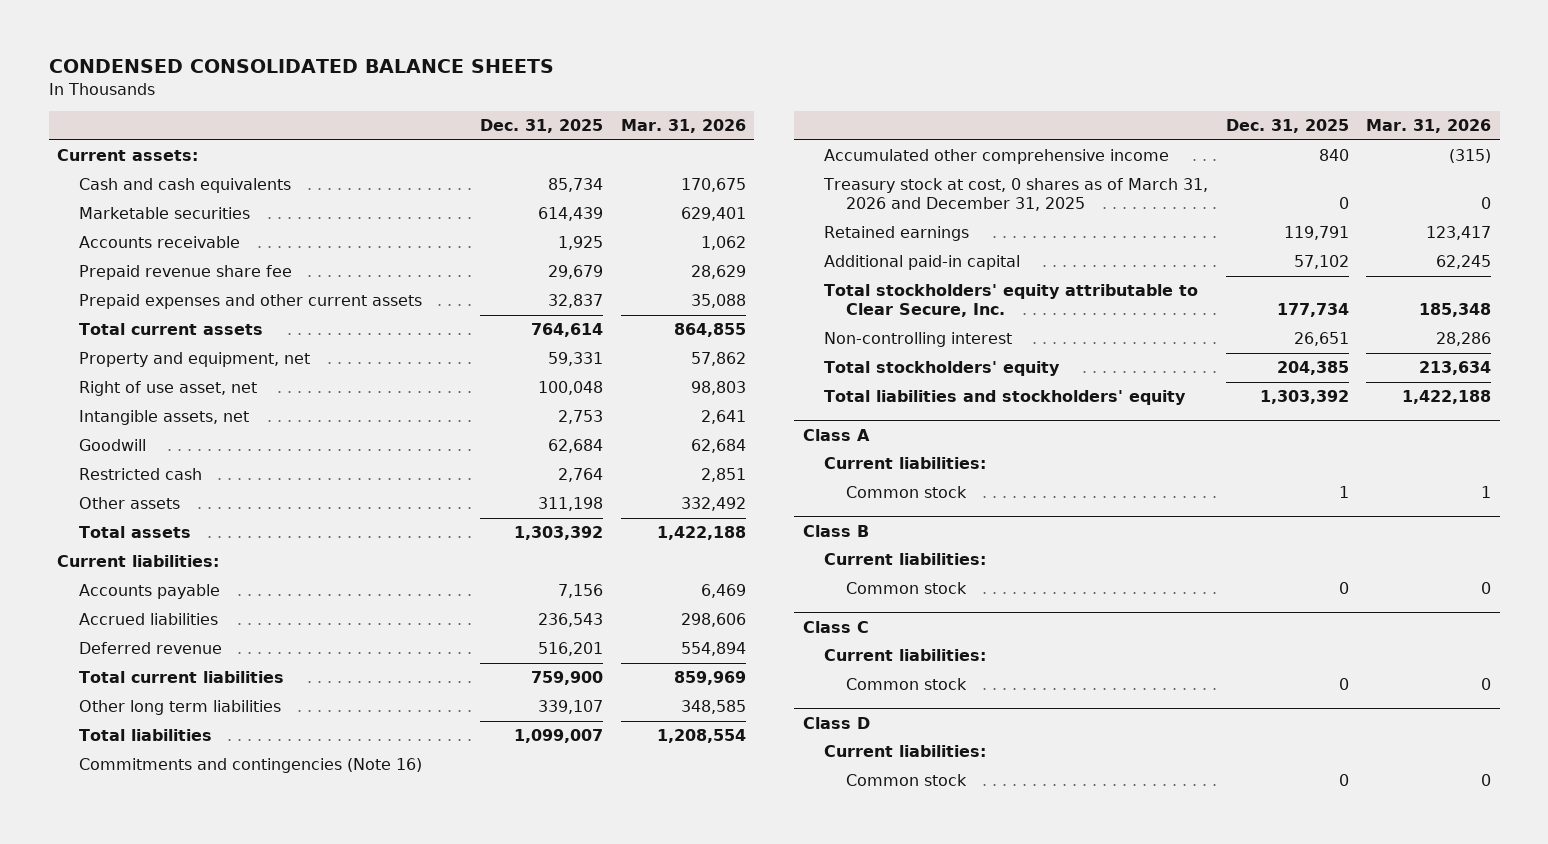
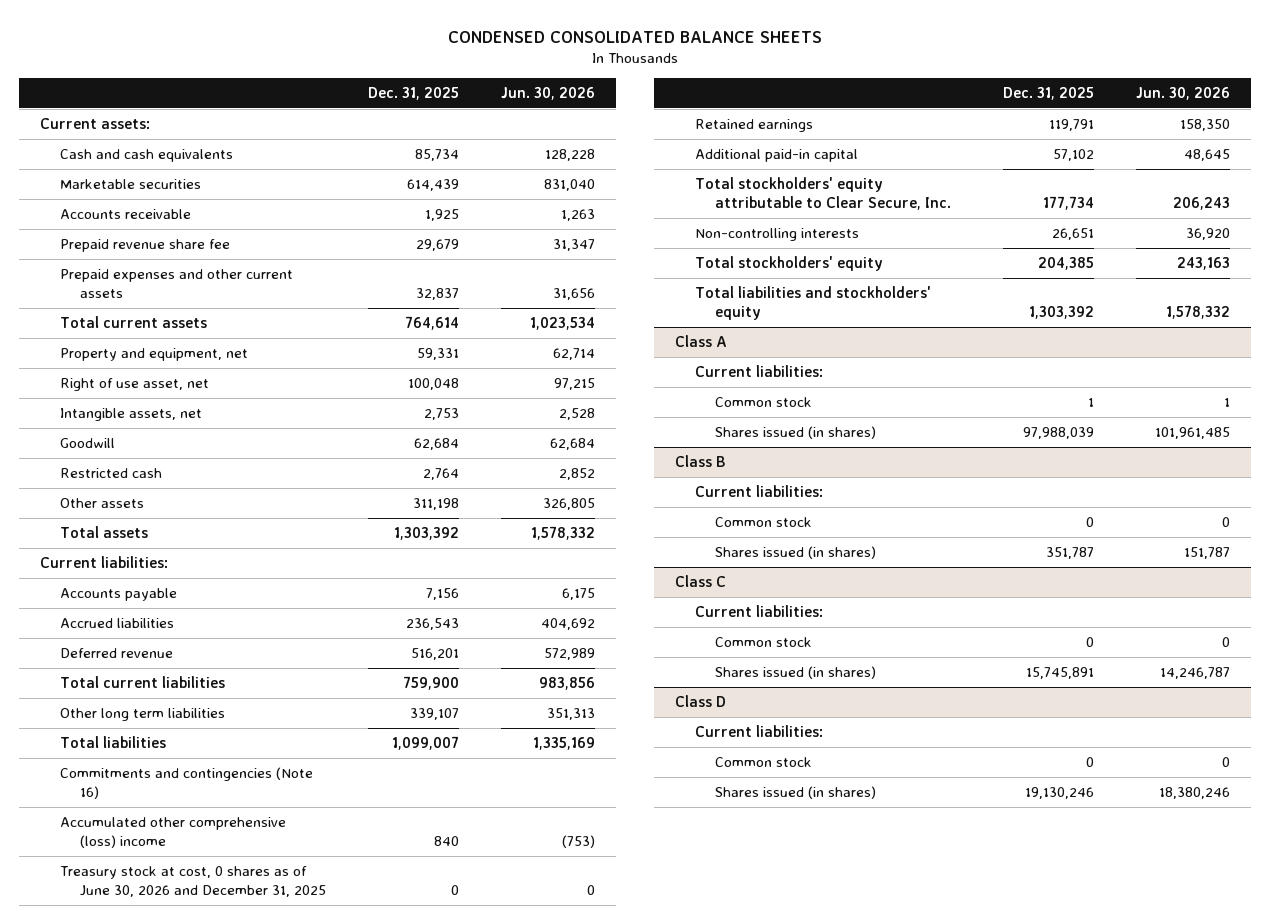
[620,119,746,134] Mar. 31, 2026 -> none
none -> [501,86,596,100] Jun. 30, 2026
[824,149,1170,165] Accumulated other comprehensive income -> [60,817,287,849] Accumulated other comprehensive (loss) income
[823,178,1209,211] Treasury stock at cost, 0 shares as of March 31, 2026 and December 31, 2025 -> [60,866,327,898] Treasury stock at cost, 0 shares as of June 30, 2026 and December 31, 2025
[824,332,1013,348] Non-controlling interest -> [694,228,859,242] Non-controlling interests
none -> [714,426,876,440] Shares issued (in shares)
none -> [714,546,876,560] Shares issued (in shares)
none -> [714,666,876,680] Shares issued (in shares)
none -> [714,786,876,800] Shares issued (in shares)

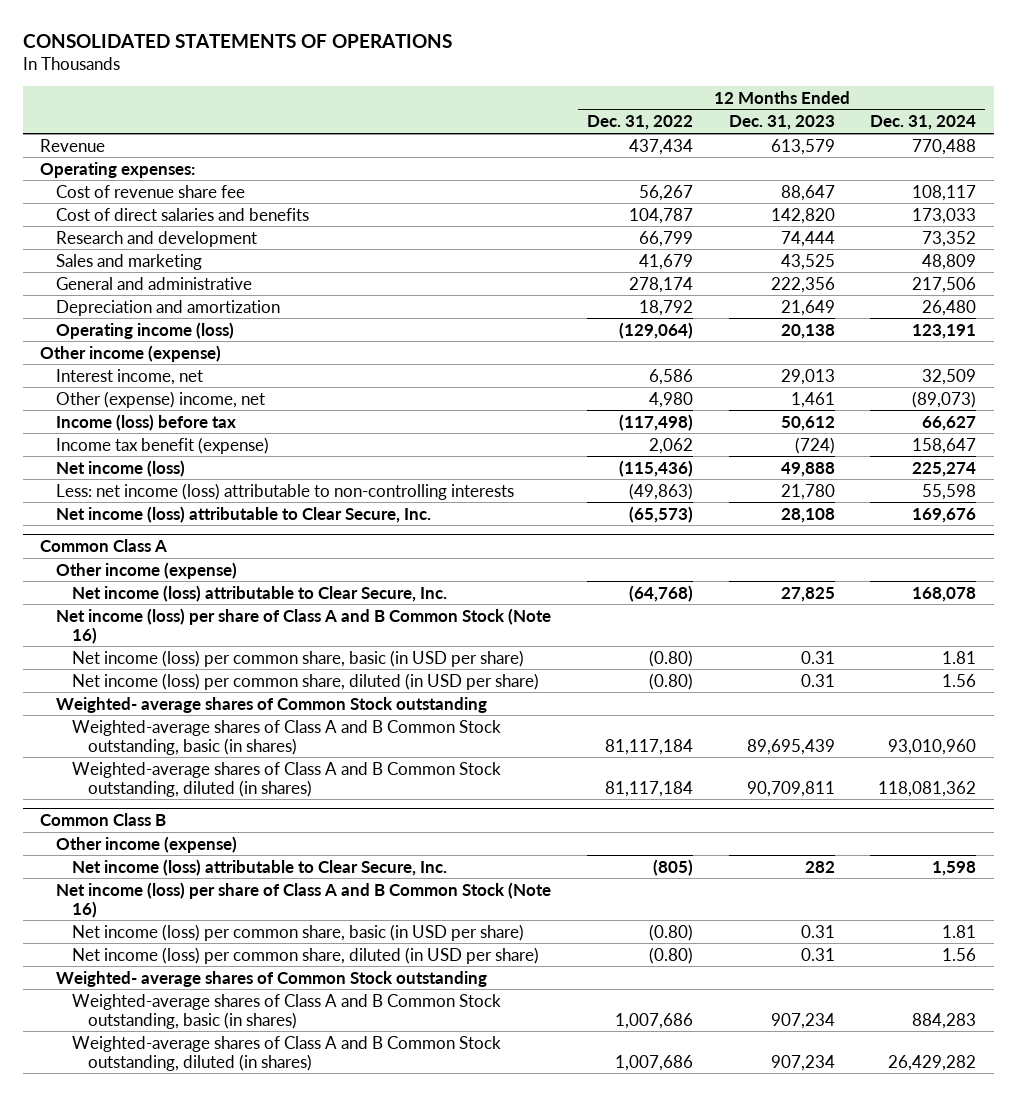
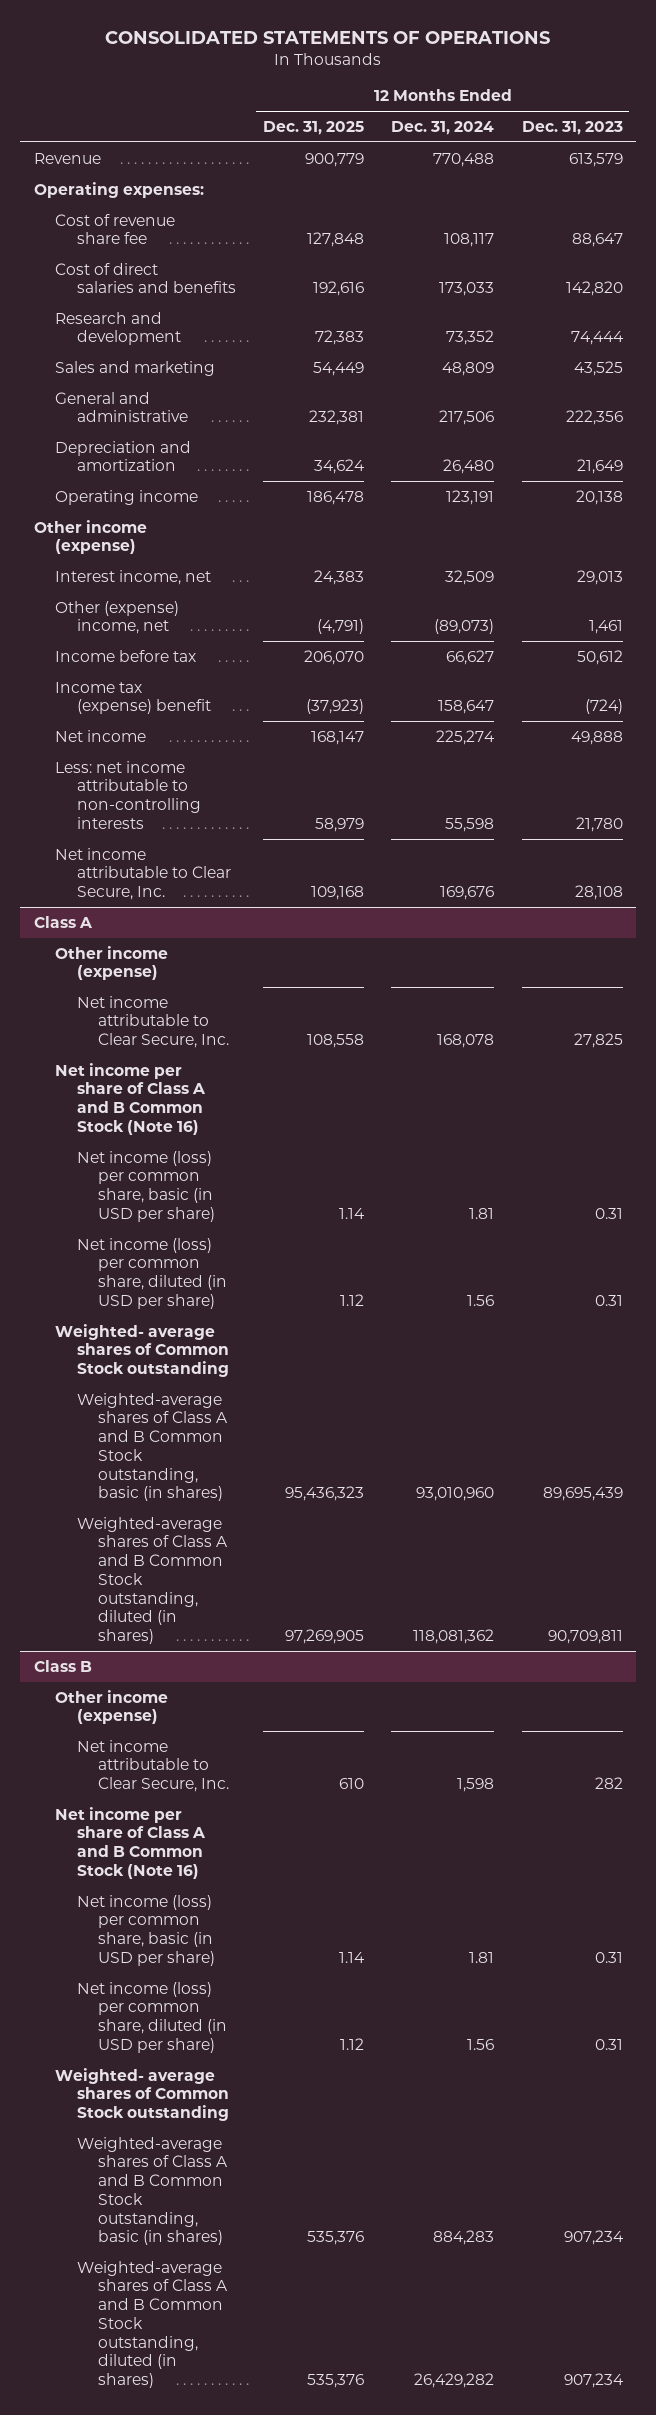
[586,115,693,131] Dec. 31, 2022 -> none
none -> [263,120,365,135] Dec. 31, 2025
[56,321,235,339] Operating income (loss) -> [55,489,199,505] Operating income
[56,413,237,431] Income (loss) before tax -> [55,649,197,662] Income before tax
[56,436,270,454] Income tax benefit (expense) -> [55,681,211,715] Income tax (expense) benefit
[56,459,186,477] Net income (loss) -> [55,729,147,742] Net income
[56,482,515,500] Less: net income (loss) attributable to non-controlling interests -> [55,760,201,829] Less: net income attributable to non-controlling interests
[56,505,432,523] Net income (loss) attributable to Clear Secure, Inc. -> [55,847,231,901] Net income attributable to Clear Secure, Inc.
[40,539,168,553] Common Class A -> [33,915,93,928] Class A
[72,584,448,602] Net income (loss) attributable to Clear Secure, Inc. -> [76,995,230,1049] Net income attributable to Clear Secure, Inc.
[56,607,552,644] Net income (loss) per share of Class A and B Common Stock (Note 16) -> [55,1062,206,1135] Net income per share of Class A and B Common Stock (Note 16)
[40,813,167,827] Common Class B -> [33,1659,92,1672] Class B
[72,858,448,876] Net income (loss) attributable to Clear Secure, Inc. -> [76,1739,230,1793] Net income attributable to Clear Secure, Inc.
[56,881,552,918] Net income (loss) per share of Class A and B Common Stock (Note 16) -> [55,1806,206,1879] Net income per share of Class A and B Common Stock (Note 16)

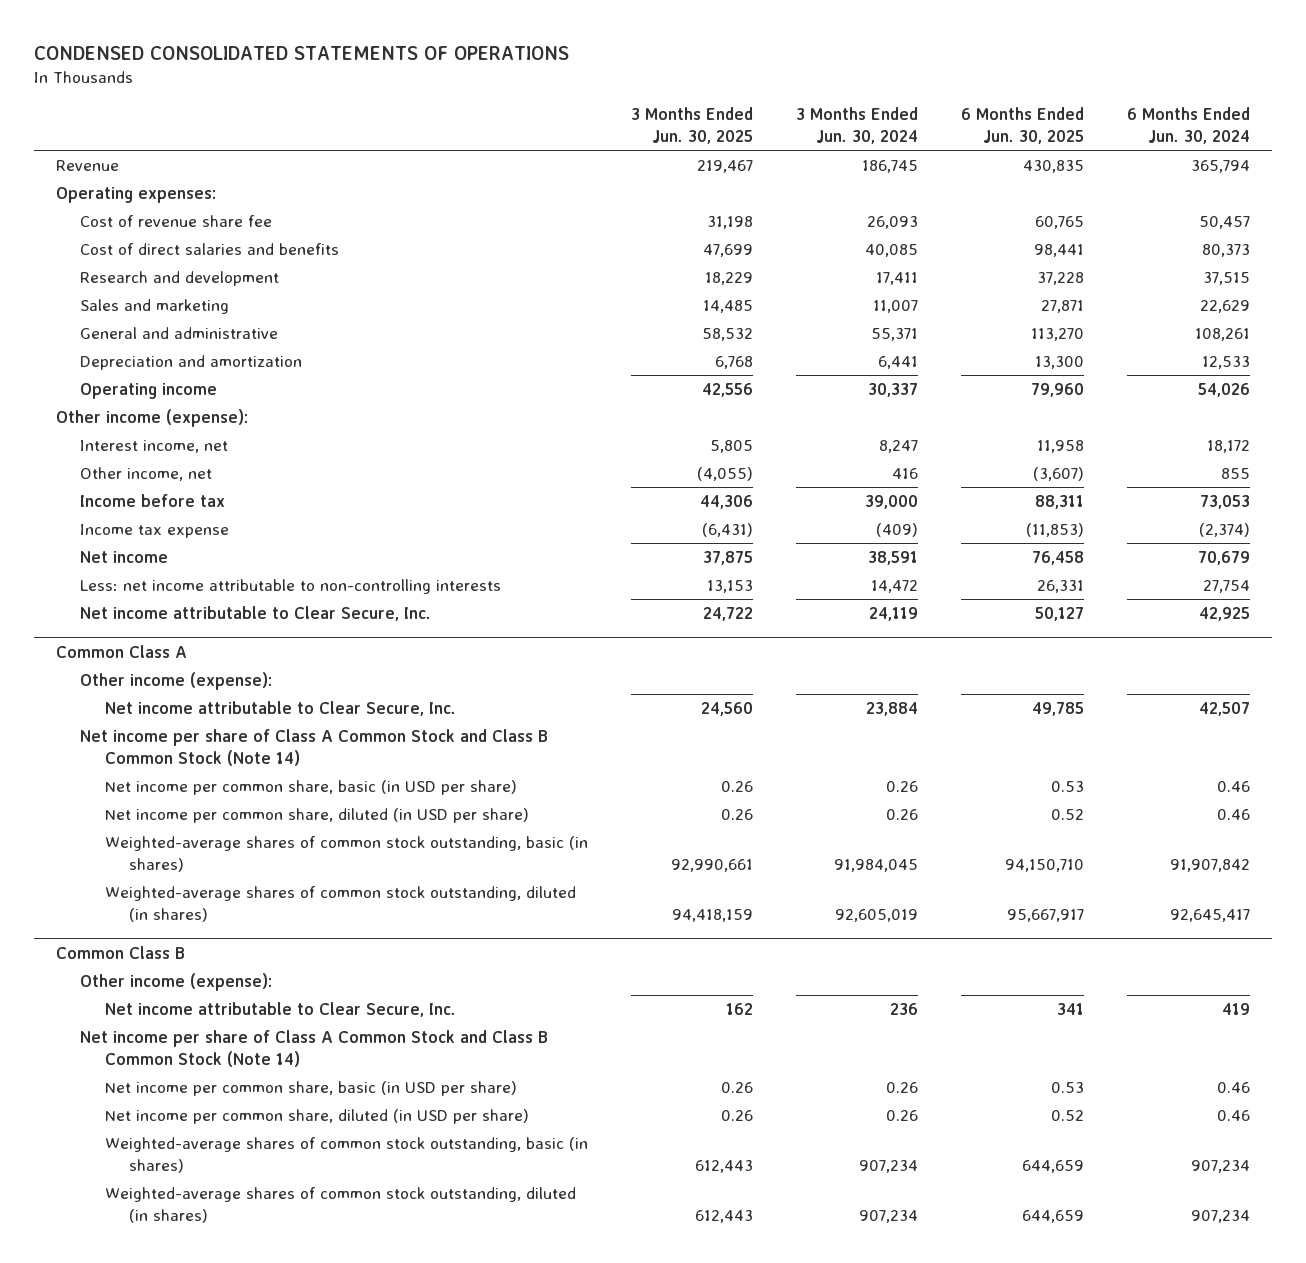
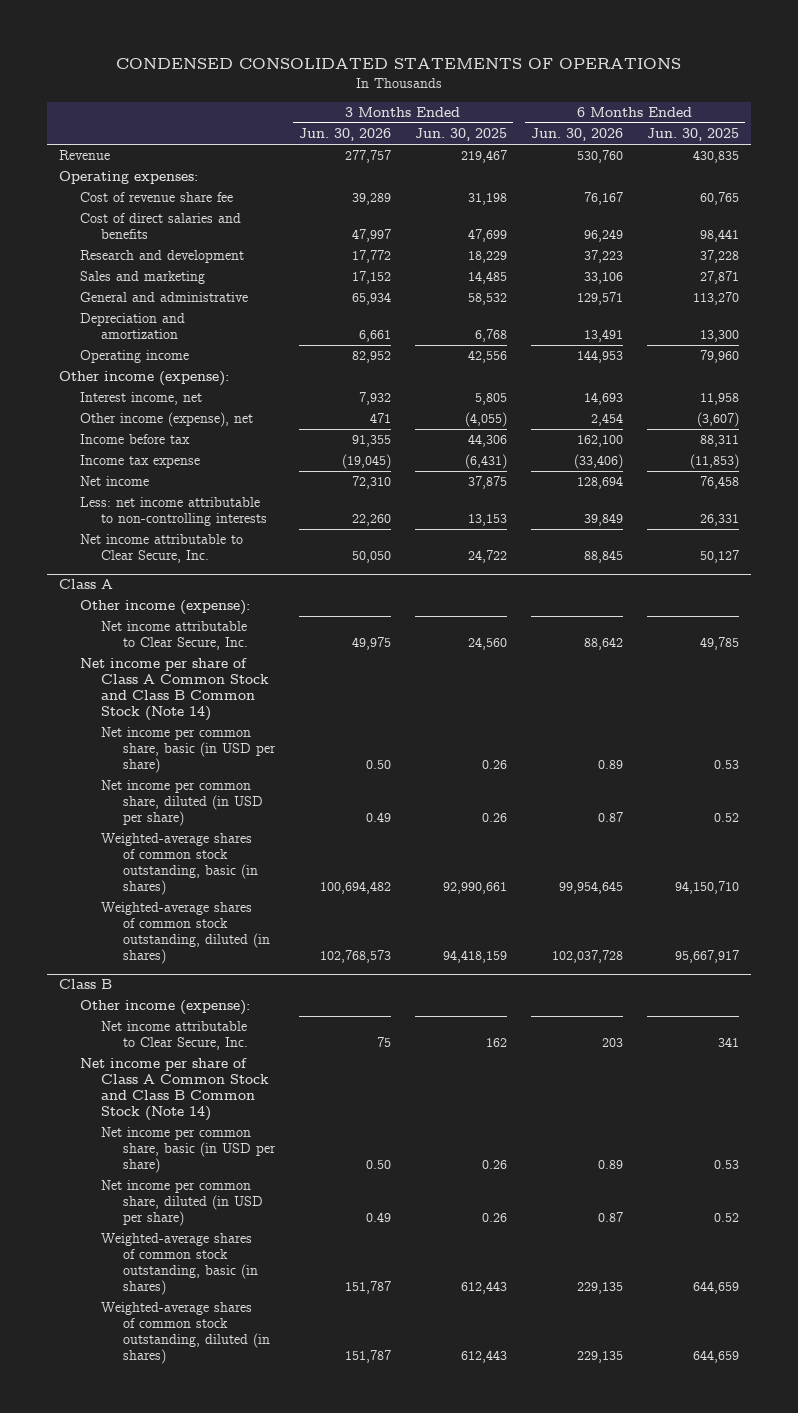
[795,106,918,144] 3 Months Ended Jun. 30, 2024 -> none
[1126,106,1250,144] 6 Months Ended Jun. 30, 2024 -> none
none -> [298,128,391,142] Jun. 30, 2026
none -> [530,128,623,142] Jun. 30, 2026
[80,466,213,481] Other income, net -> [80,412,254,428] Other income (expense), net
[55,644,187,658] Common Class A -> [59,579,114,590] Class A
[55,945,185,959] Common Class B -> [59,979,113,990] Class B

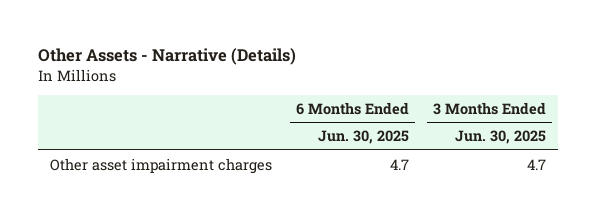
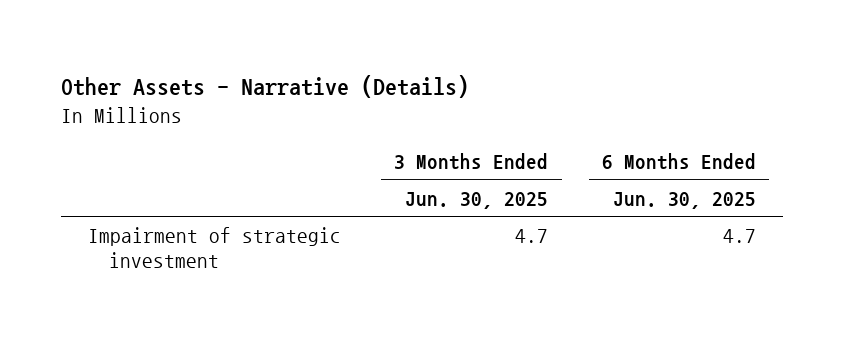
[50,157,273,174] Other asset impairment charges -> [87,226,341,268] Impairment of strategic investment

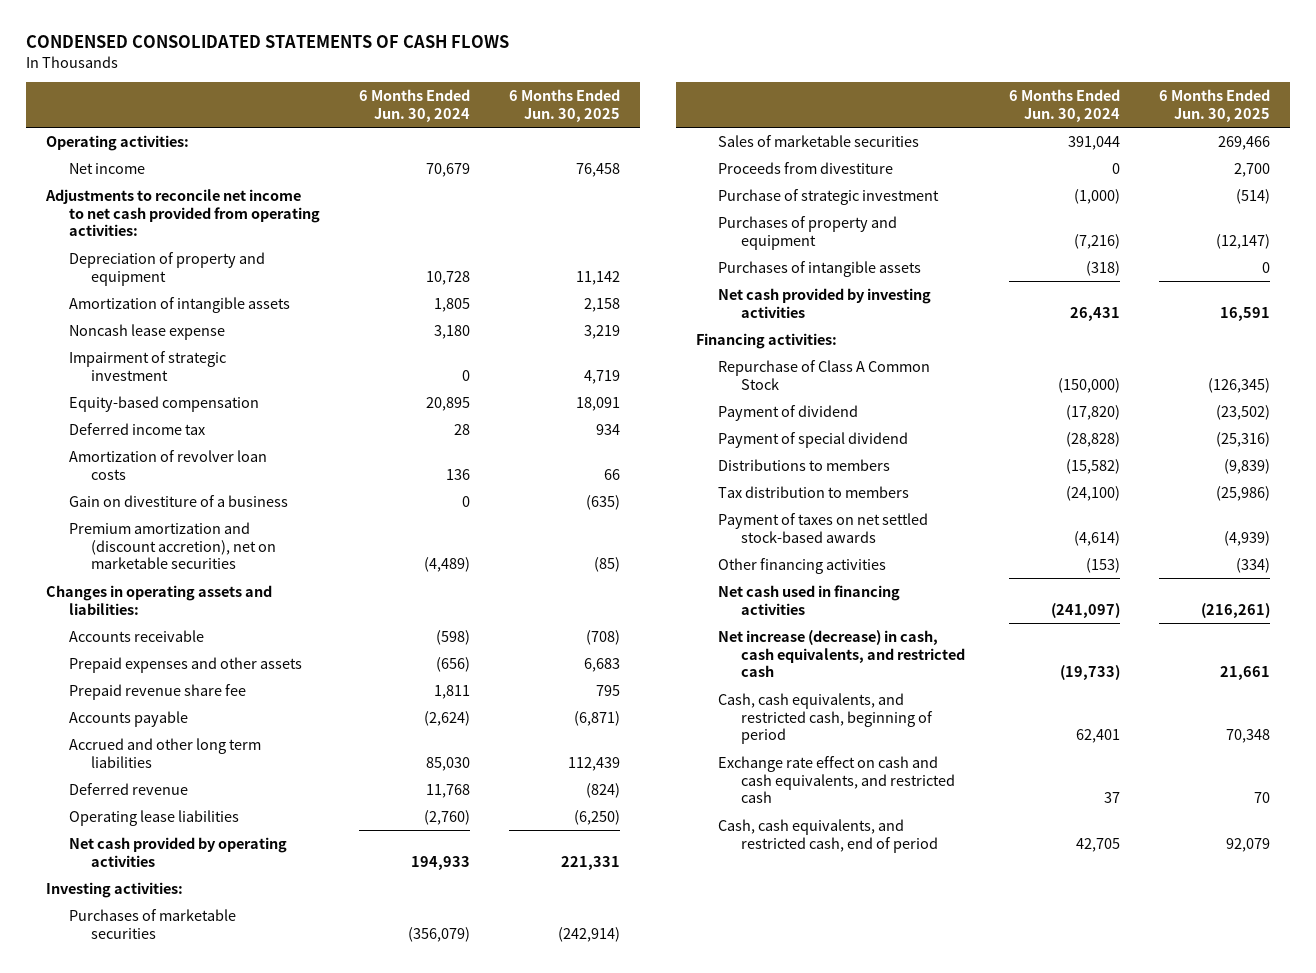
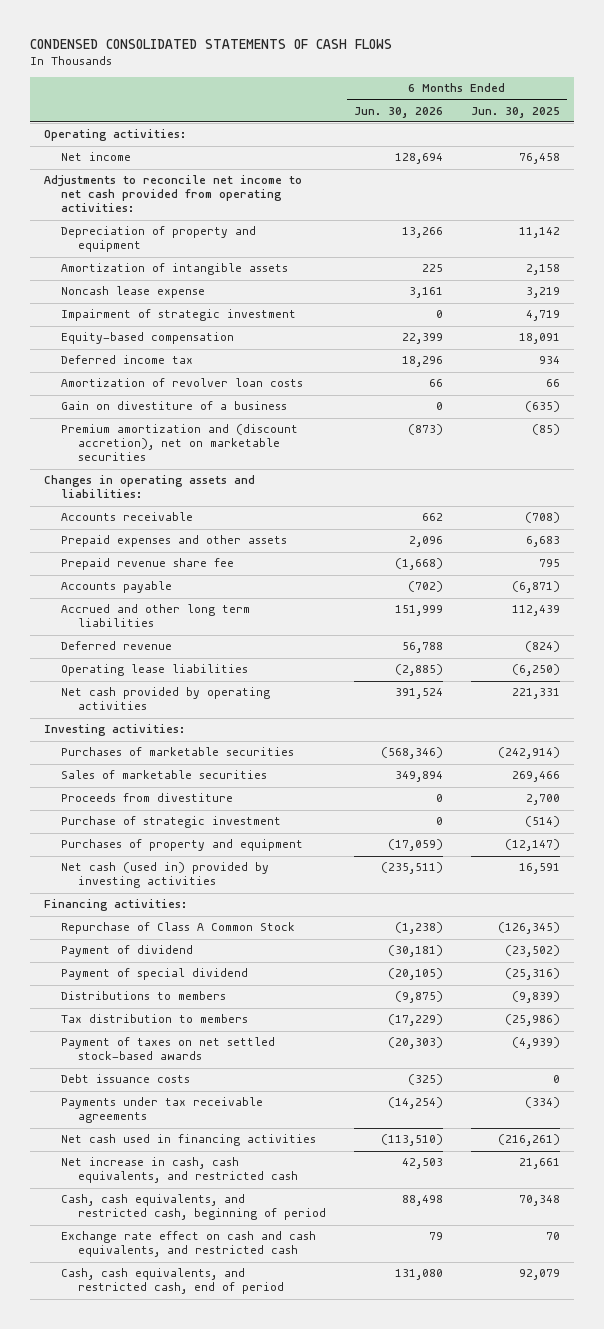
[359,88,471,122] 6 Months Ended Jun. 30, 2024 -> none
none -> [353,106,443,118] Jun. 30, 2026
[718,260,922,277] Purchases of intangible assets -> none
[718,287,932,318] Net cash provided by investing activities -> [60,862,269,889] Net cash (used in) provided by investing activities
none -> [60,1074,190,1084] Debt issuance costs
[718,557,887,574] Other financing activities -> [60,1097,263,1124] Payments under tax receivable agreements
[718,629,965,678] Net increase (decrease) in cash, cash equivalents, and restricted cash -> [60,1157,298,1184] Net increase in cash, cash equivalents, and restricted cash

